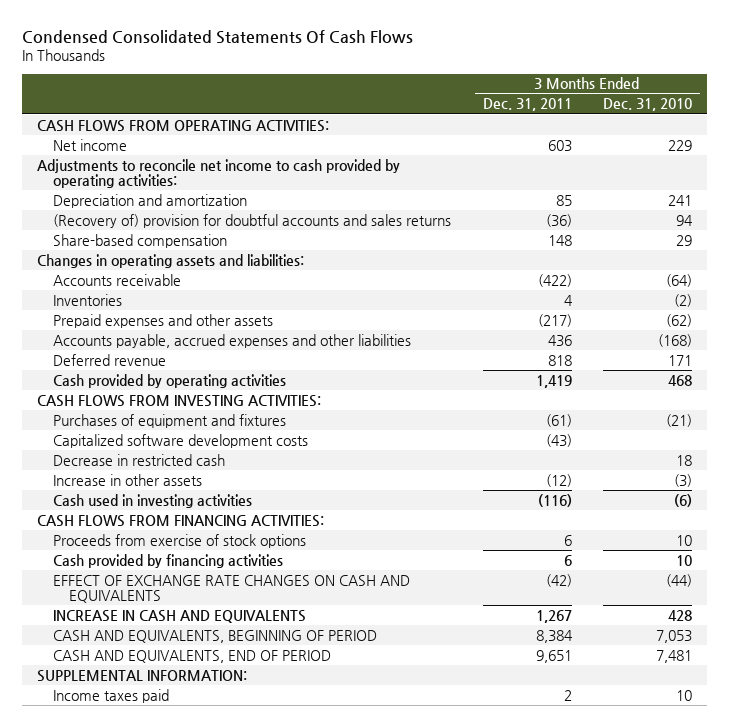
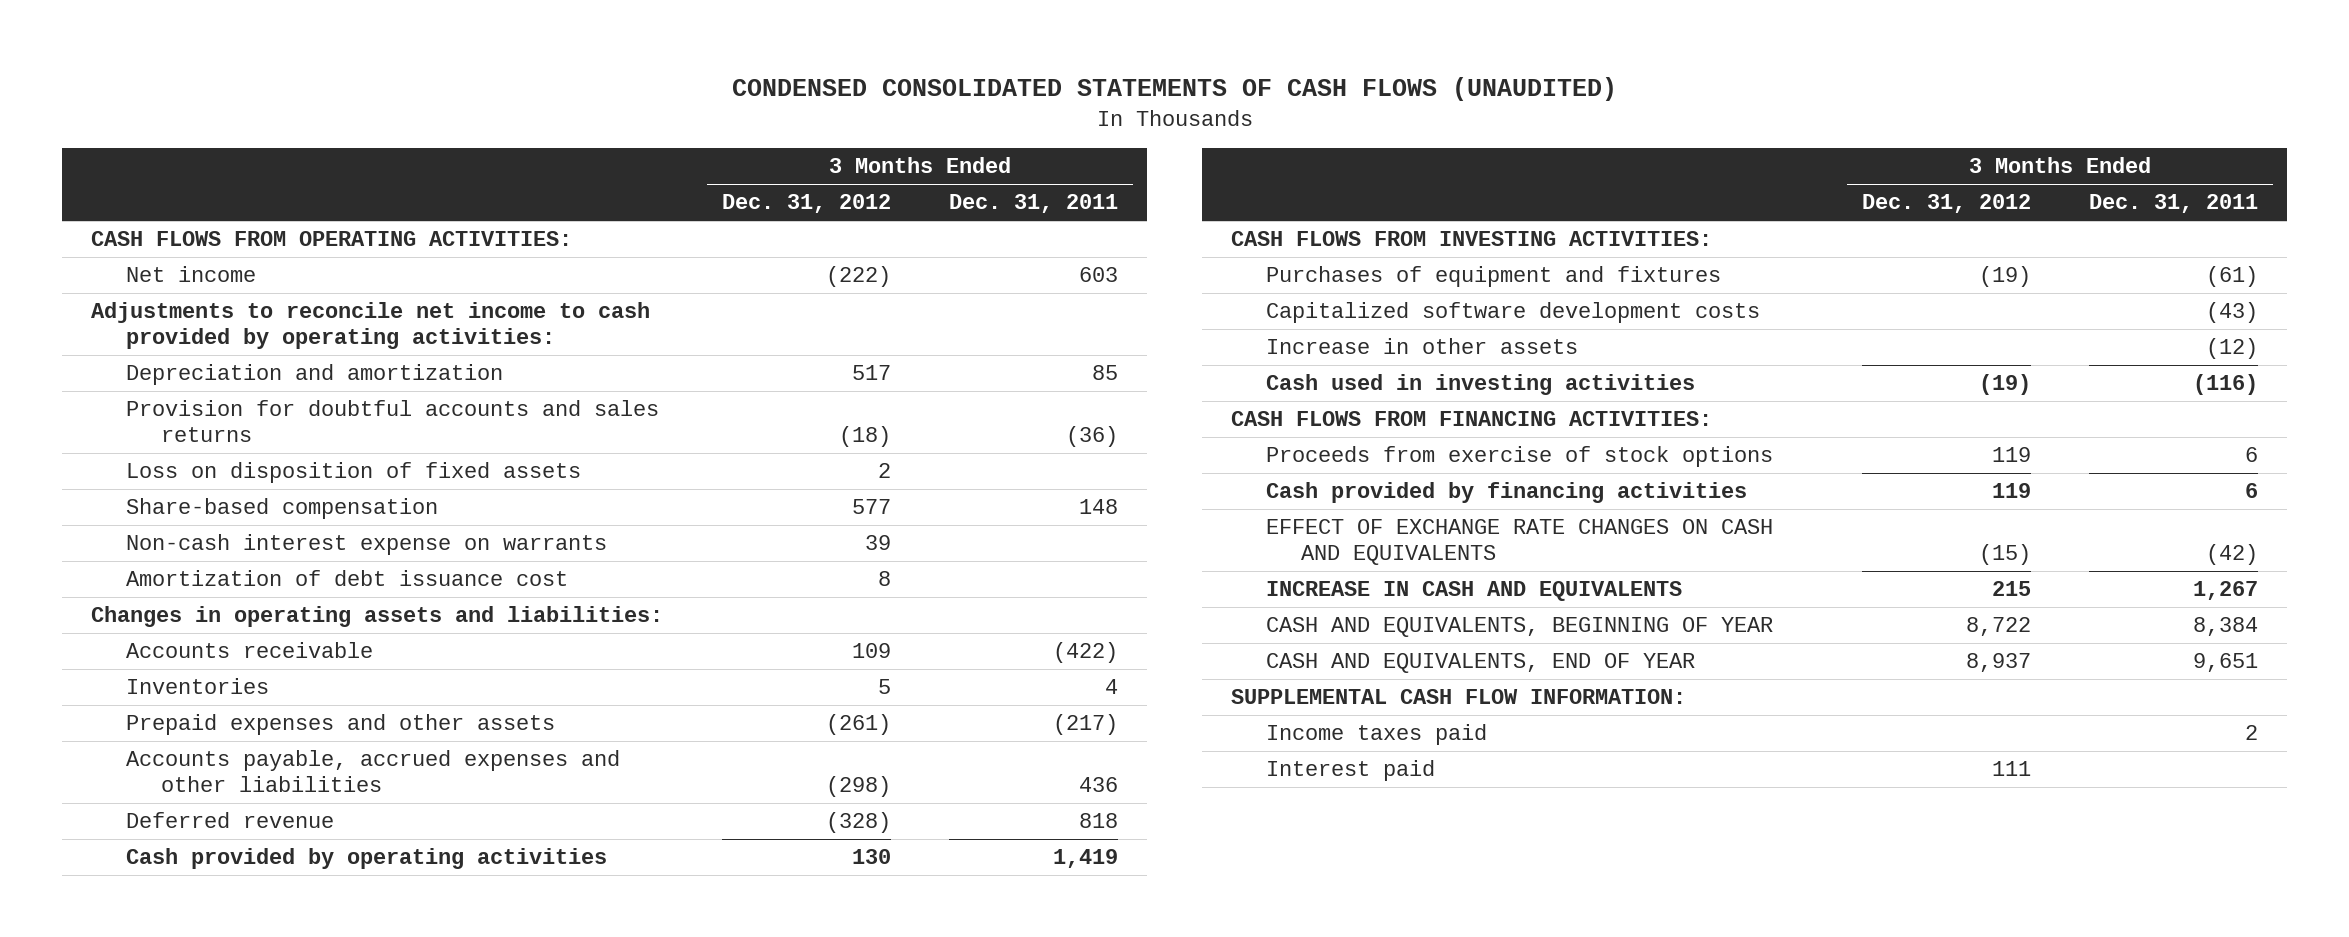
[21,30,413,45] Condensed Consolidated Statements Of Cash Flows -> [731,76,1617,101] CONDENSED CONSOLIDATED STATEMENTS OF CASH FLOWS (UNAUDITED)
[602,98,692,112] Dec. 31, 2010 -> none
none -> [721,194,891,214] Dec. 31, 2012
[53,213,452,228] (Recovery of) provision for doubtful accounts and sales returns -> [126,400,660,442] Provision for doubtful accounts and sales returns
none -> [126,462,582,484] Loss on disposition of fixed assets
none -> [126,534,608,556] Non-cash interest expense on warrants
none -> [126,570,569,587] Amortization of debt issuance cost
[53,453,226,466] Decrease in restricted cash -> none
[53,629,378,643] CASH AND EQUIVALENTS, BEGINNING OF PERIOD -> [1266,617,1774,638] CASH AND EQUIVALENTS, BEGINNING OF YEAR
[53,649,332,663] CASH AND EQUIVALENTS, END OF PERIOD -> [1266,653,1696,674] CASH AND EQUIVALENTS, END OF YEAR
[37,669,248,682] SUPPLEMENTAL INFORMATION: -> [1231,689,1687,705] SUPPLEMENTAL CASH FLOW INFORMATION:
none -> [1266,760,1436,782] Interest paid

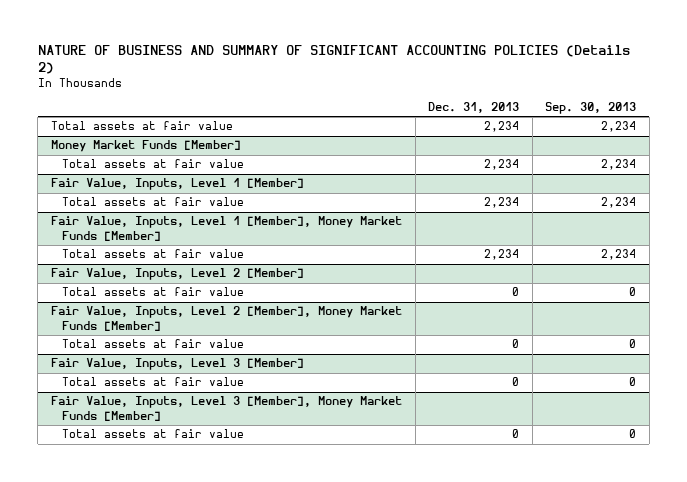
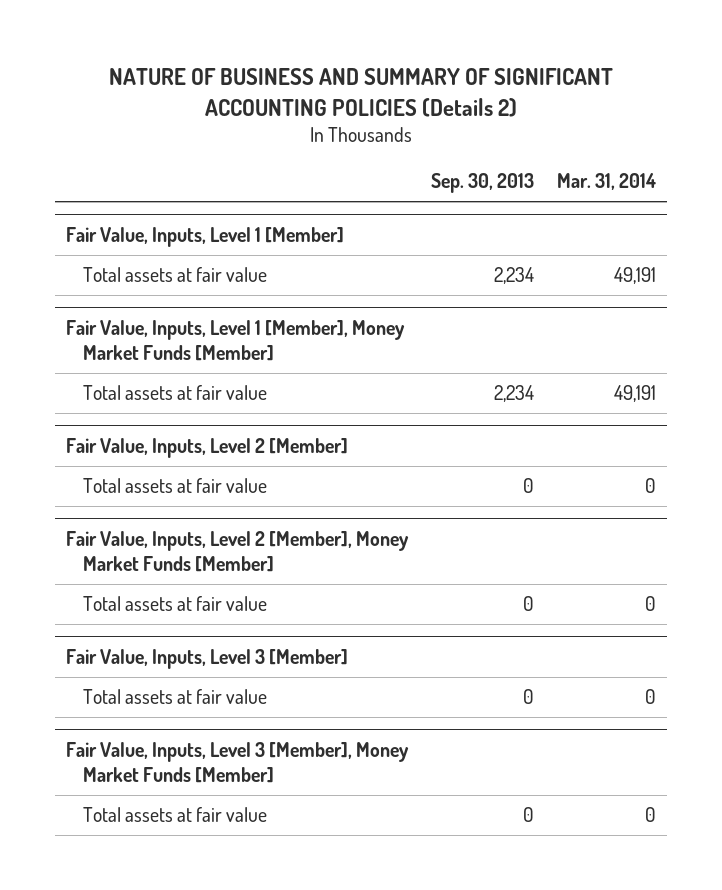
[428,102,520,114] Dec. 31, 2013 -> none
none -> [556,173,656,191] Mar. 31, 2014
[51,121,234,131] Total assets at fair value -> none
[51,140,242,153] Money Market Funds [Member] -> none
[61,159,244,169] Total assets at fair value -> none

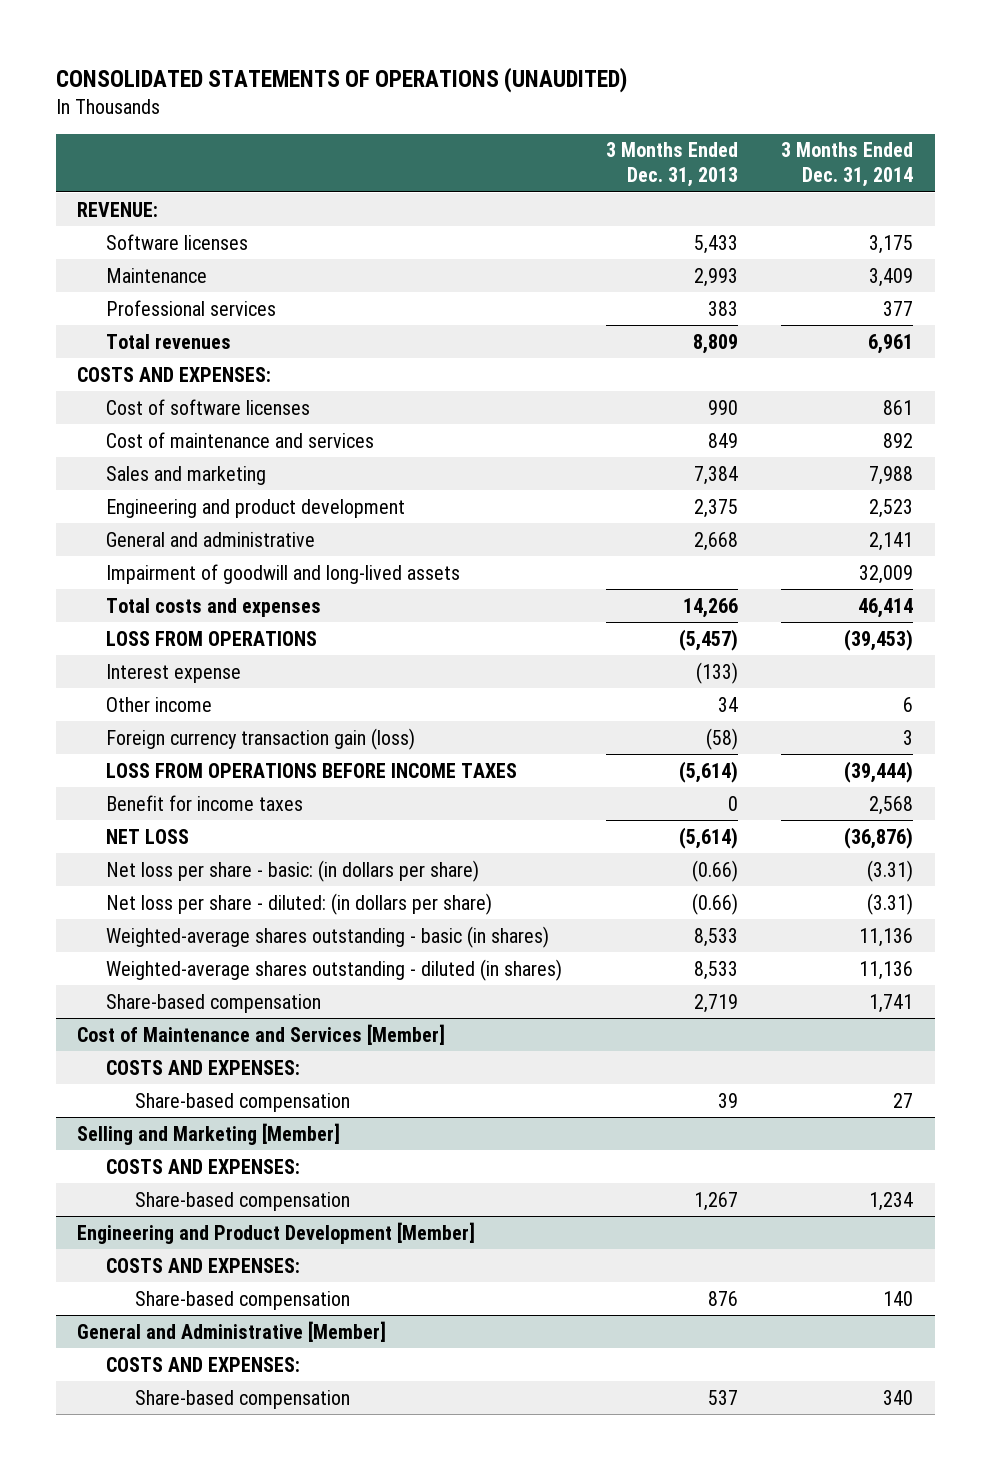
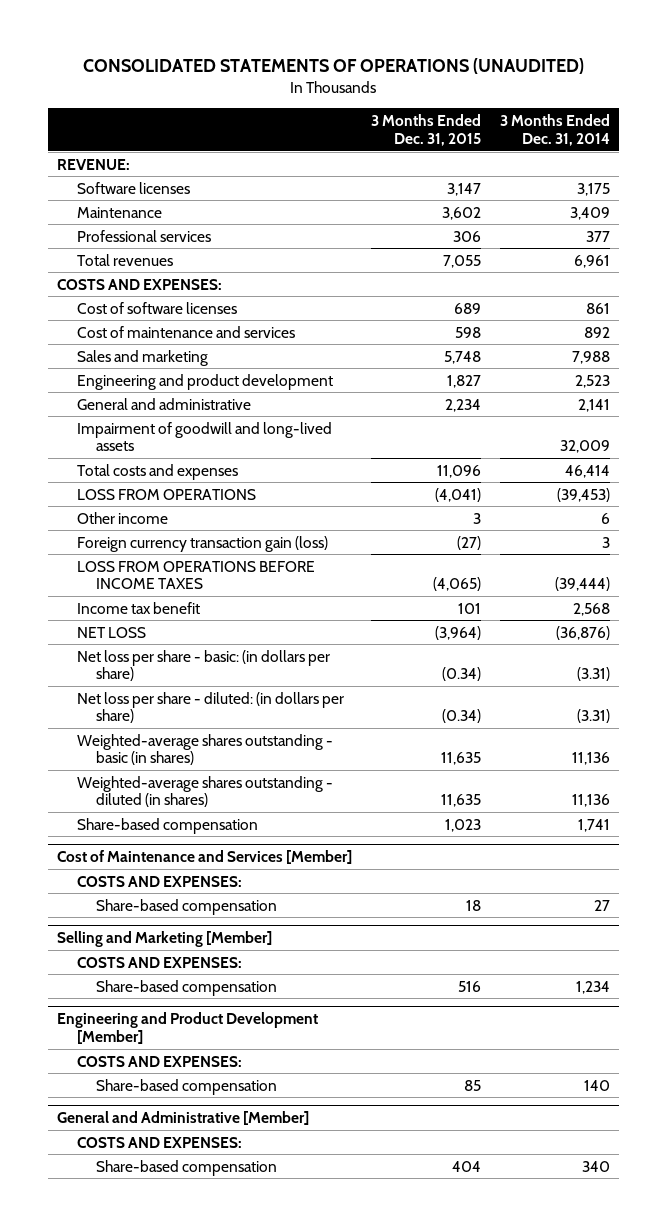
[605,142,738,188] 3 Months Ended Dec. 31, 2013 -> none
none -> [370,113,481,146] 3 Months Ended Dec. 31, 2015
[106,663,242,683] Interest expense -> none
[106,794,304,811] Benefit for income taxes -> [76,601,200,614] Income tax benefit

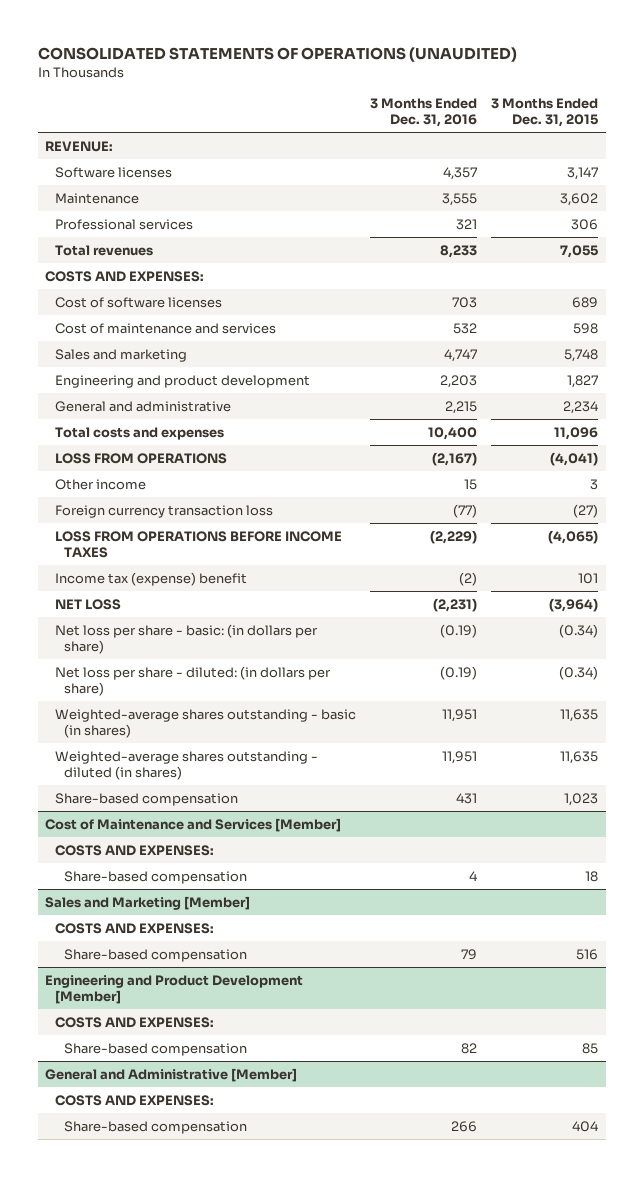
[499,113,610,146] 3 Months Ended Dec. 31, 2014 -> none
none -> [370,97,478,128] 3 Months Ended Dec. 31, 2016
[76,421,332,452] Impairment of goodwill and long-lived assets -> none
[76,535,328,552] Foreign currency transaction gain (loss) -> [54,504,273,518] Foreign currency transaction loss
[76,601,200,614] Income tax benefit -> [54,571,247,586] Income tax (expense) benefit
[57,931,273,948] Selling and Marketing [Member] -> [45,895,251,910] Sales and Marketing [Member]

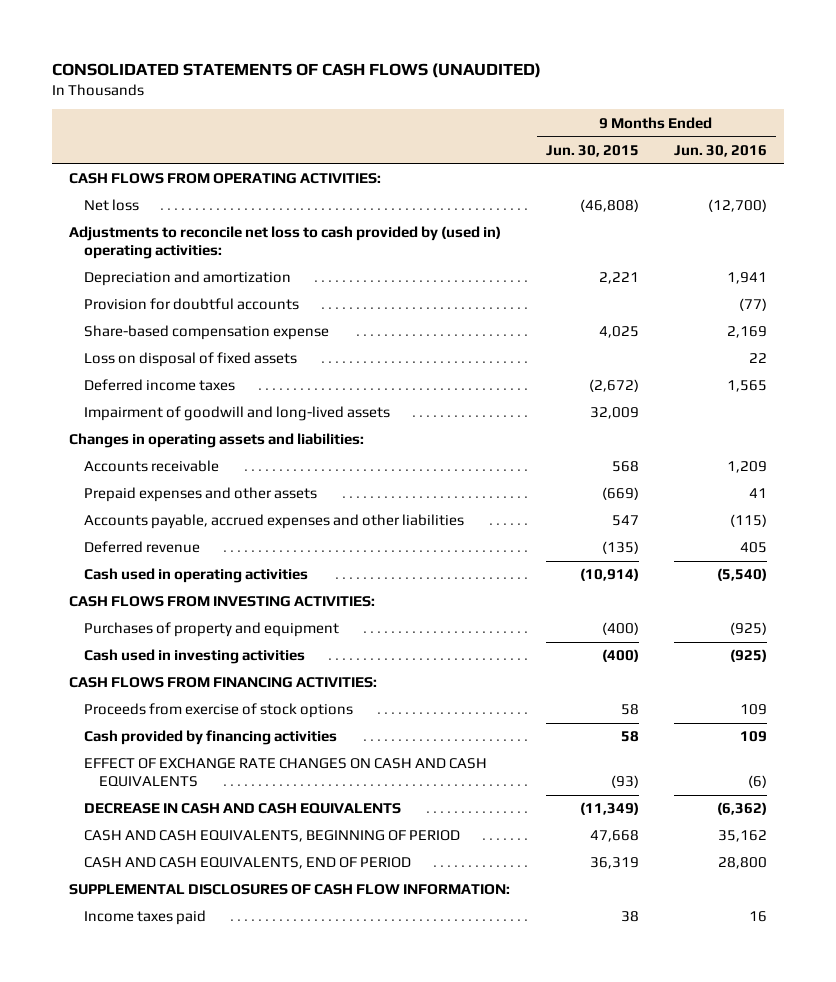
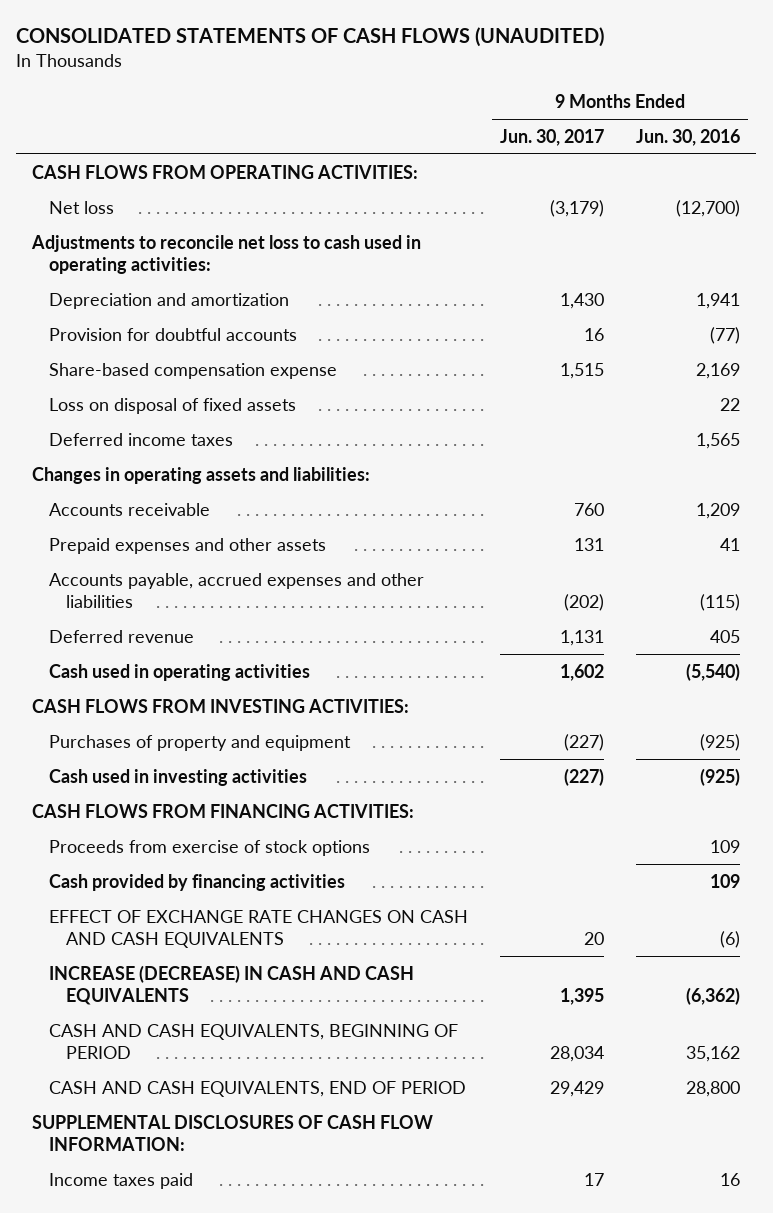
[545,144,639,157] Jun. 30, 2015 -> none
none -> [500,128,605,146] Jun. 30, 2017
[69,226,502,260] Adjustments to reconcile net loss to cash provided by (used in) operating activities: -> [31,234,422,275] Adjustments to reconcile net loss to cash used in operating activities:
[84,406,391,422] Impairment of goodwill and long-lived assets -> none
[84,803,402,815] DECREASE IN CASH AND CASH EQUIVALENTS -> [49,964,415,1006] INCREASE (DECREASE) IN CASH AND CASH EQUIVALENTS

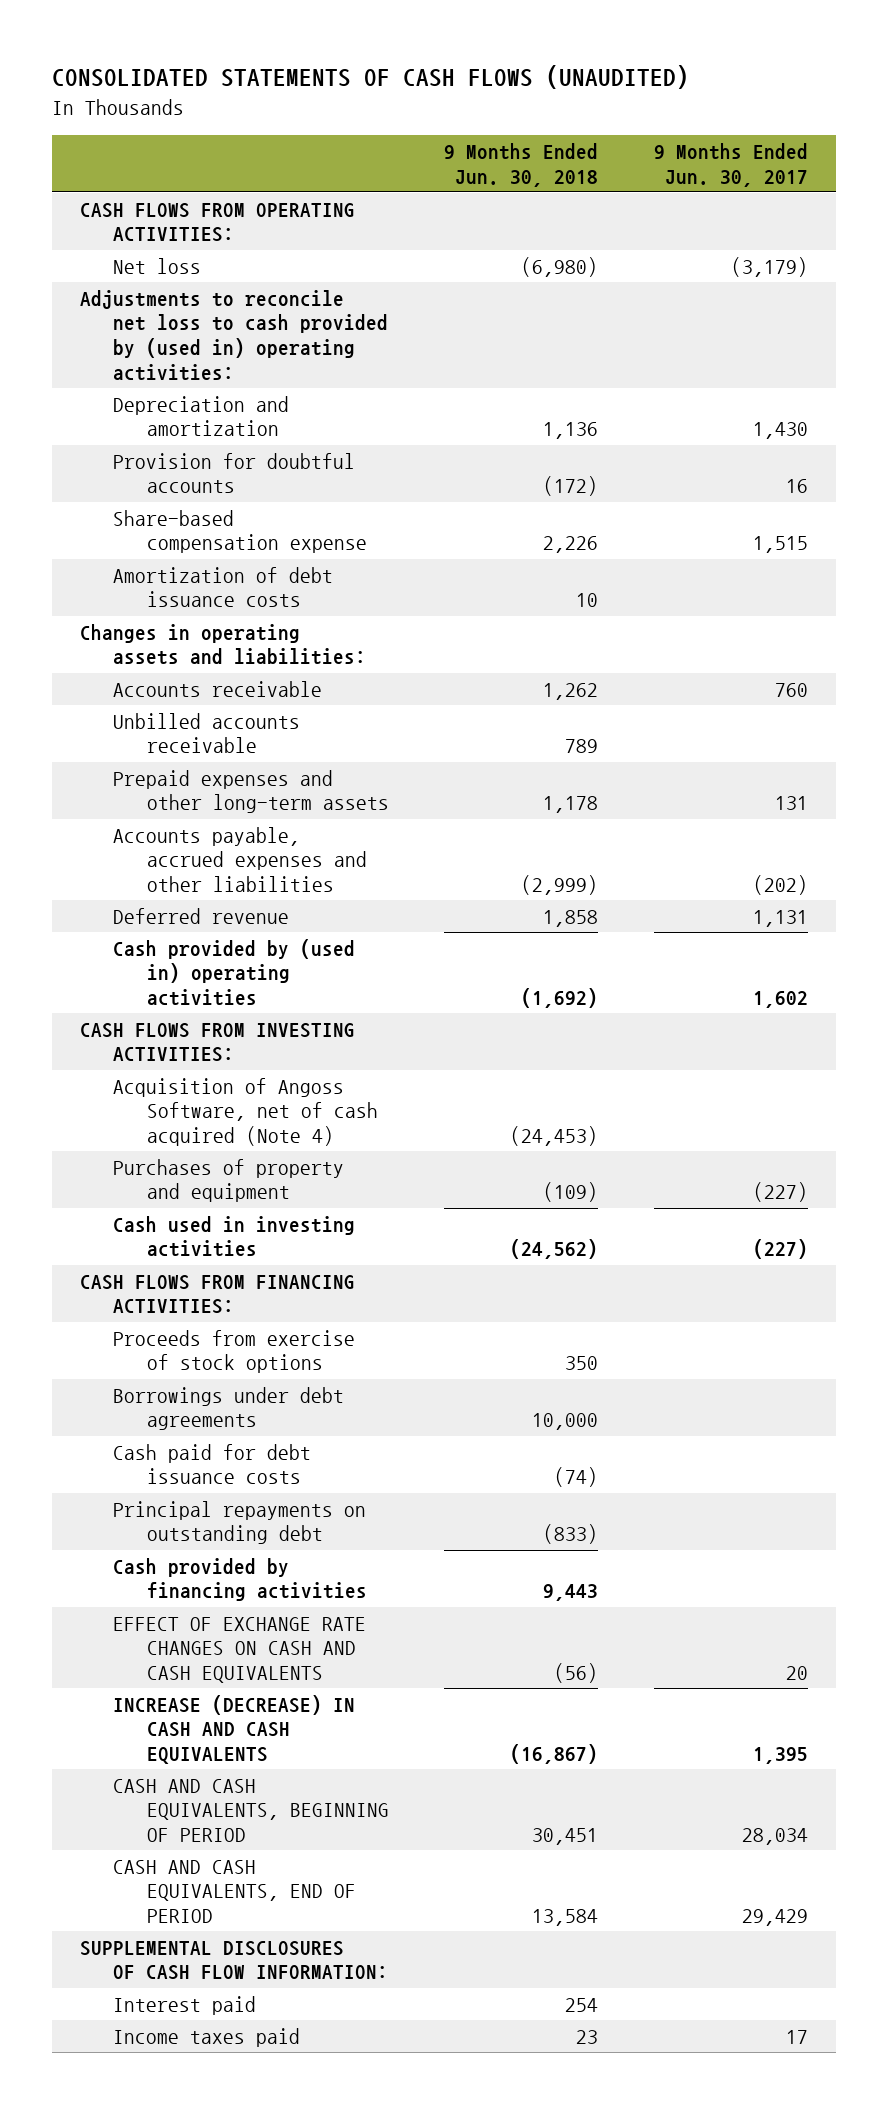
[636,128,741,146] Jun. 30, 2016 -> none
none -> [444,142,599,187] 9 Months Ended Jun. 30, 2018
[31,234,422,275] Adjustments to reconcile net loss to cash used in operating activities: -> [80,289,389,381] Adjustments to reconcile net loss to cash provided by (used in) operating activities:
[49,397,297,414] Loss on disposal of fixed assets -> none
[49,432,234,446] Deferred income taxes -> none
none -> [113,566,334,608] Amortization of debt issuance costs
none -> [113,712,301,754] Unbilled accounts receivable
[49,537,327,554] Prepaid expenses and other assets -> [113,769,389,814] Prepaid expenses and other long-term assets
[49,663,311,681] Cash used in operating activities -> [113,938,356,1006] Cash provided by (used in) operating activities
none -> [113,1077,378,1146] Acquisition of Angoss Software, net of cash acquired (Note 4)
none -> [113,1386,345,1431] Borrowings under debt agreements
none -> [113,1443,312,1485] Cash paid for debt issuance costs
none -> [113,1500,367,1545] Principal repayments on outstanding debt
none -> [113,1995,257,2015] Interest paid

